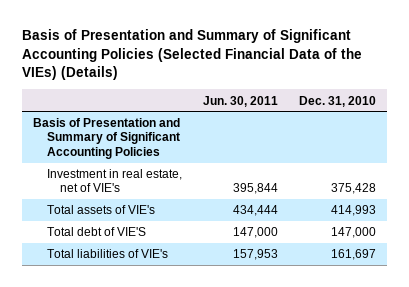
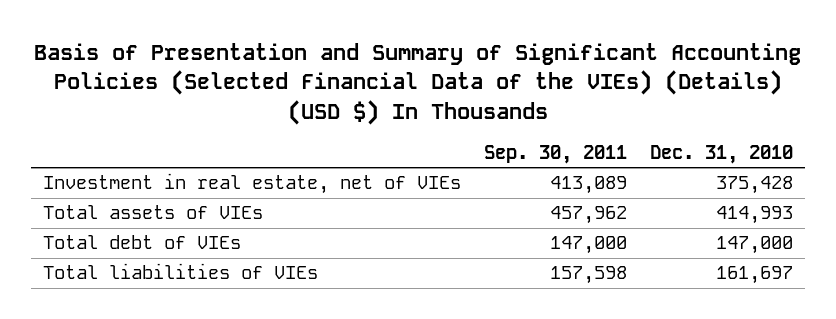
[21,29,362,81] Basis of Presentation and Summary of Significant Accounting Policies (Selected Financial Data of the VIEs) (Details) -> [33,43,801,125] Basis of Presentation and Summary of Significant Accounting Policies (Selected Financial Data of the VIEs) (Details) (USD $) In Thousands
[202,95,278,107] Jun. 30, 2011 -> none
none -> [483,144,627,164] Sep. 30, 2011
[32,118,180,159] Basis of Presentation and Summary of Significant Accounting Policies -> none
[46,169,182,193] Investment in real estate, net of VIE's -> [42,173,461,195] Investment in real estate, net of VIEs
[46,205,155,215] Total assets of VIE's -> [42,205,263,220] Total assets of VIEs
[46,227,146,237] Total debt of VIE'S -> [42,235,241,250] Total debt of VIEs
[46,249,168,259] Total liabilities of VIE's -> [42,263,318,280] Total liabilities of VIEs

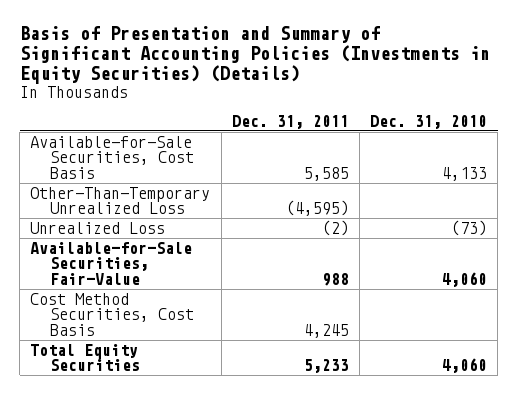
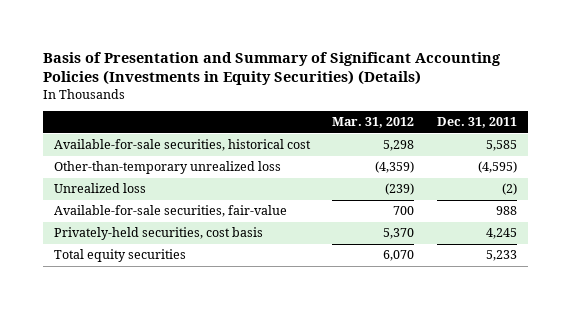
[369,114,487,129] Dec. 31, 2010 -> none
none -> [332,117,415,129] Mar. 31, 2012
[30,135,195,179] Available-for-Sale Securities, Cost Basis -> [54,139,312,152] Available-for-sale securities, historical cost
[30,186,211,215] Other-Than-Temporary Unrealized Loss -> [54,161,282,175] Other-than-temporary unrealized loss
[30,221,166,234] Unrealized Loss -> [54,183,147,194] Unrealized loss
[30,241,193,285] Available-for-Sale Securities, Fair-Value -> [54,205,288,218] Available-for-sale securities, fair-value
[30,292,195,336] Cost Method Securities, Cost Basis -> [54,227,264,241] Privately-held securities, cost basis
[30,343,141,372] Total Equity Securities -> [54,249,187,263] Total equity securities

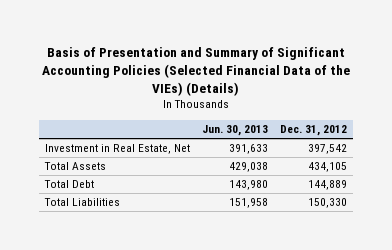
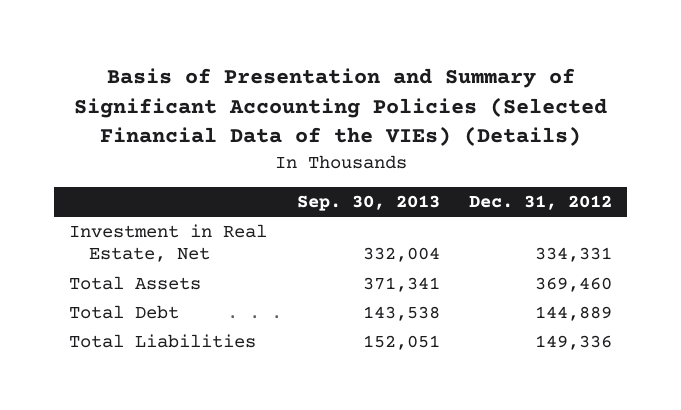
[201,125,268,137] Jun. 30, 2013 -> none
none -> [296,194,440,211] Sep. 30, 2013
[307,144,347,155] 397,542 -> [535,247,613,263] 334,331
[307,162,347,173] 434,105 -> [535,277,613,293] 369,460
[307,198,347,209] 150,330 -> [535,335,613,351] 149,336

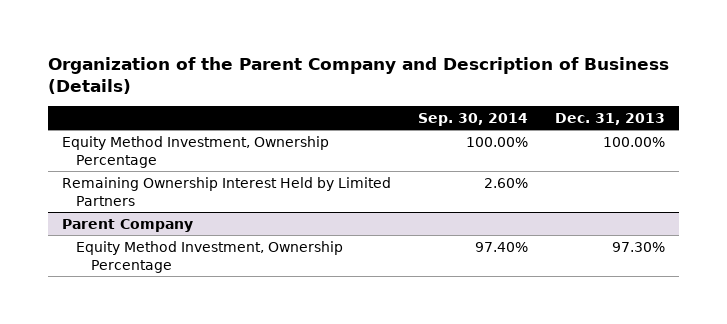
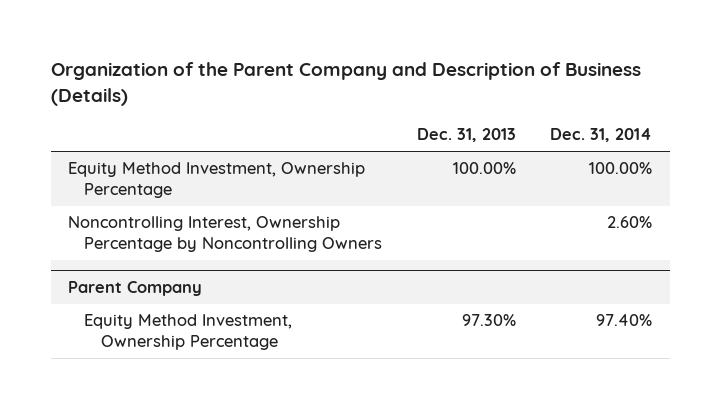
[418,112,529,126] Sep. 30, 2014 -> none
none -> [550,128,653,143] Dec. 31, 2014
[61,176,391,206] Remaining Ownership Interest Held by Limited Partners -> [68,216,383,253] Noncontrolling Interest, Ownership Percentage by Noncontrolling Owners

